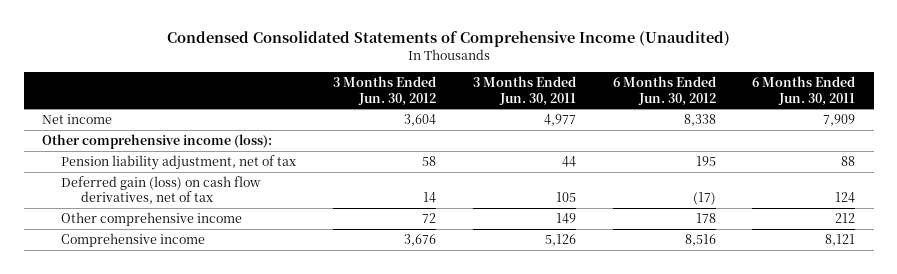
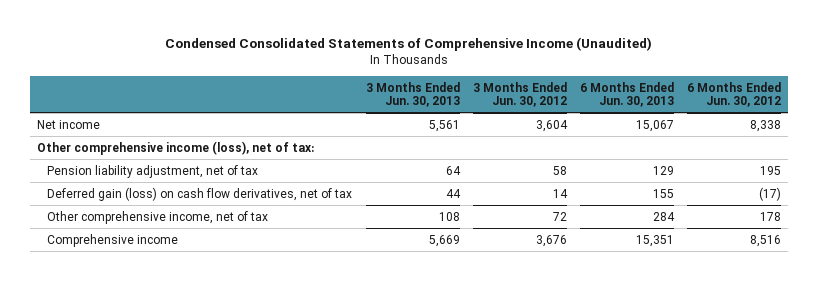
[472,76,576,106] 3 Months Ended Jun. 30, 2011 -> none
[752,76,856,106] 6 Months Ended Jun. 30, 2011 -> none
none -> [365,81,460,108] 3 Months Ended Jun. 30, 2013
none -> [580,81,675,108] 6 Months Ended Jun. 30, 2013
[41,133,272,149] Other comprehensive income (loss): -> [36,140,314,155] Other comprehensive income (loss), net of tax:
[61,211,243,226] Other comprehensive income -> [47,210,269,224] Other comprehensive income, net of tax

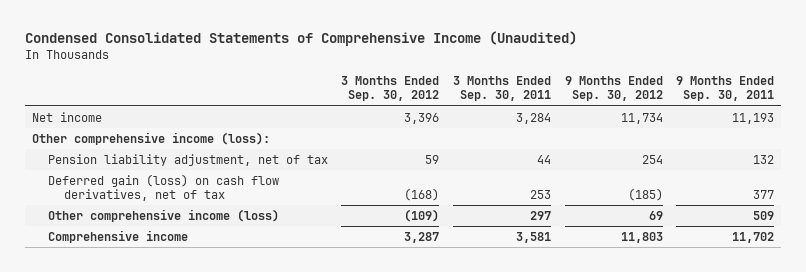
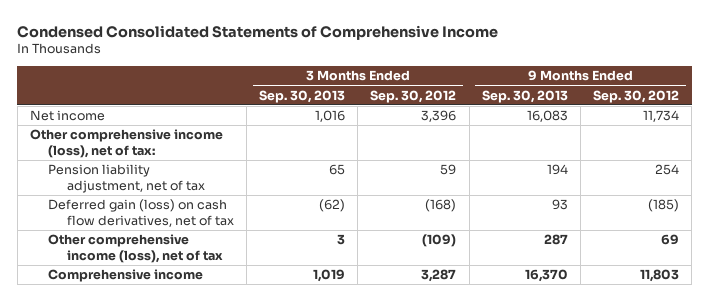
[24,30,577,46] Condensed Consolidated Statements of Comprehensive Income (Unaudited) -> [17,24,499,40] Condensed Consolidated Statements of Comprehensive Income
[453,76,552,102] 3 Months Ended Sep. 30, 2011 -> none
[676,76,775,102] 9 Months Ended Sep. 30, 2011 -> none
none -> [258,89,345,103] Sep. 30, 2013
none -> [481,89,568,103] Sep. 30, 2013
[31,131,270,145] Other comprehensive income (loss): -> [30,129,224,159] Other comprehensive income (loss), net of tax:
[47,208,279,222] Other comprehensive income (loss) -> [48,234,223,264] Other comprehensive income (loss), net of tax

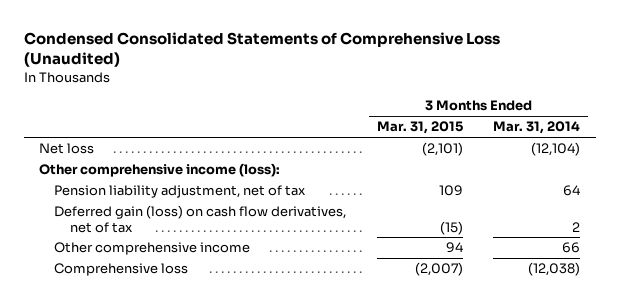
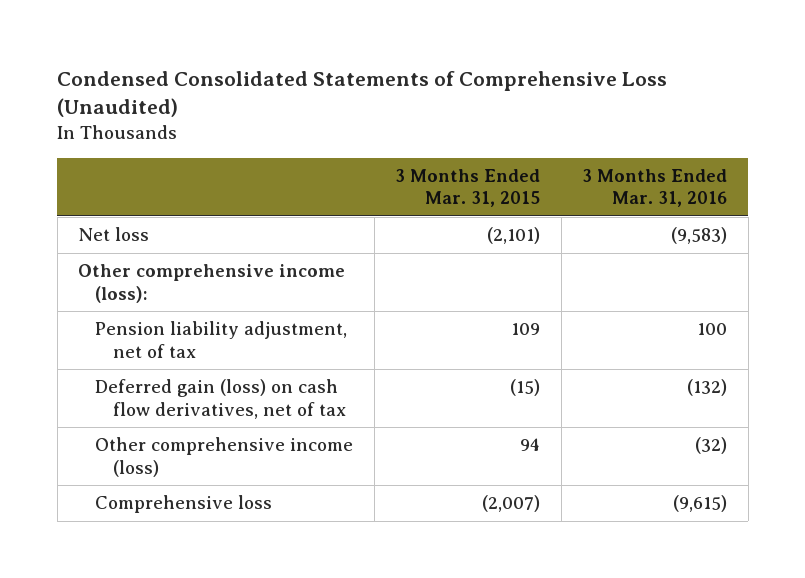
[493,121,581,135] Mar. 31, 2014 -> none
none -> [582,168,728,208] 3 Months Ended Mar. 31, 2016
[54,242,251,256] Other comprehensive income -> [95,437,354,477] Other comprehensive income (loss)

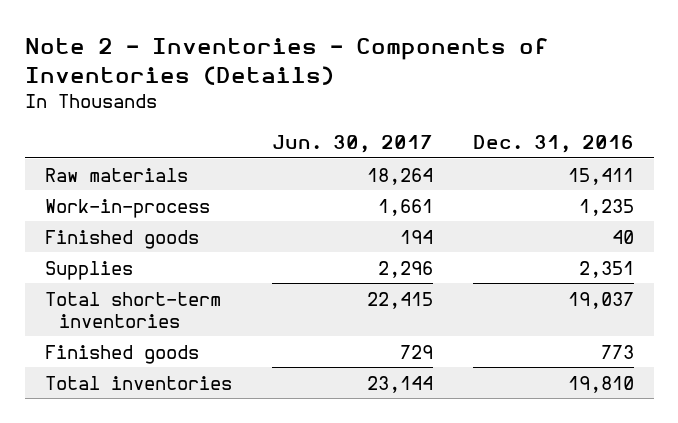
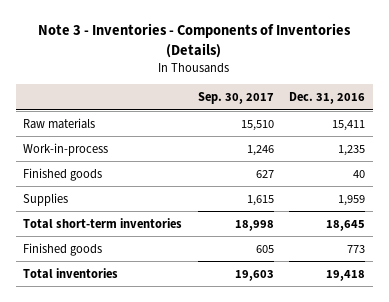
[24,37,549,85] Note 2 - Inventories - Components of Inventories (Details) -> [38,23,352,58] Note 3 - Inventories - Components of Inventories (Details)
[271,135,433,154] Jun. 30, 2017 -> none
none -> [197,92,274,105] Sep. 30, 2017
[578,260,634,278] 2,351 -> [338,194,366,206] 1,959
[567,291,634,309] 19,037 -> [326,219,366,231] 18,645
[567,375,634,393] 19,810 -> [326,269,366,281] 19,418

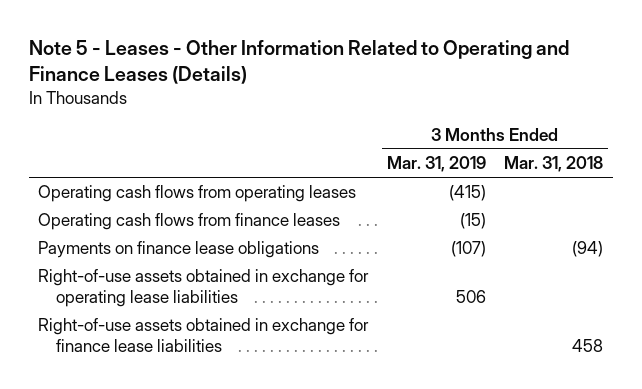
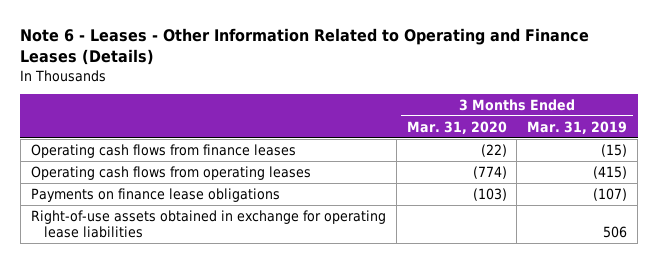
[28,40,569,85] Note 5 - Leases - Other Information Related to Operating and Finance Leases (Details) -> [20,28,590,66] Note 6 - Leases - Other Information Related to Operating and Finance Leases (Details)
[504,156,604,173] Mar. 31, 2018 -> none
none -> [406,120,507,134] Mar. 31, 2020
[38,185,357,203] Operating cash flows from operating leases -> [30,165,311,180] Operating cash flows from operating leases
[38,318,370,352] Right-of-use assets obtained in exchange for finance lease liabilities -> none

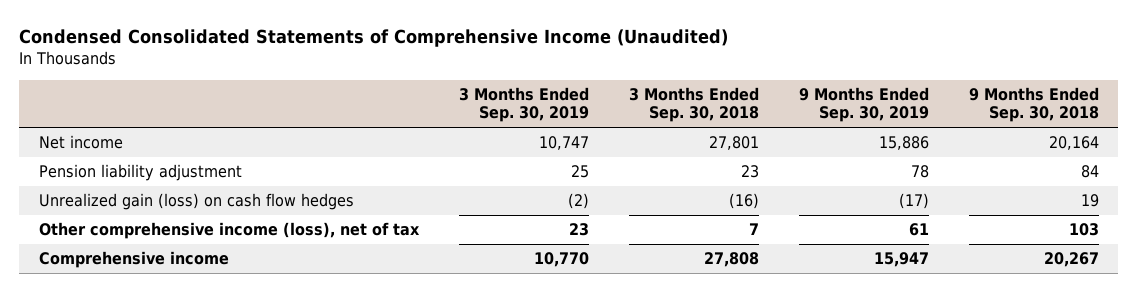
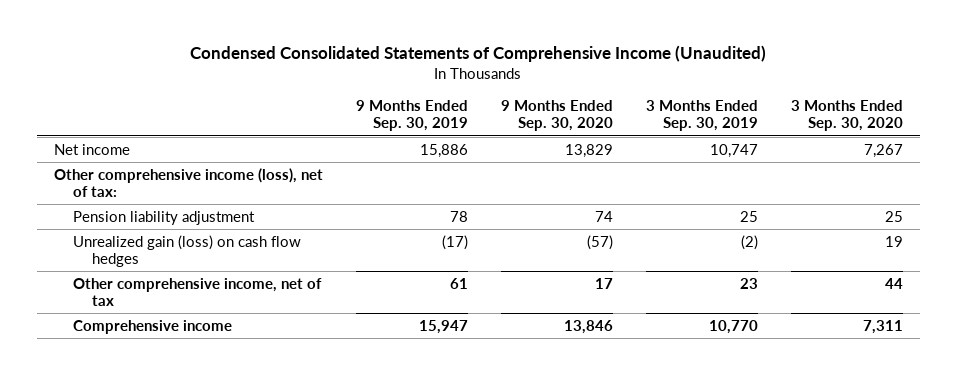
[628,87,759,123] 3 Months Ended Sep. 30, 2018 -> none
[968,87,1099,123] 9 Months Ended Sep. 30, 2018 -> none
none -> [500,100,613,132] 9 Months Ended Sep. 30, 2020
none -> [791,100,904,132] 3 Months Ended Sep. 30, 2020
none -> [53,167,323,197] Other comprehensive income (loss), net of tax:
[38,222,420,240] Other comprehensive income (loss), net of tax -> [72,277,322,306] Other comprehensive income, net of tax

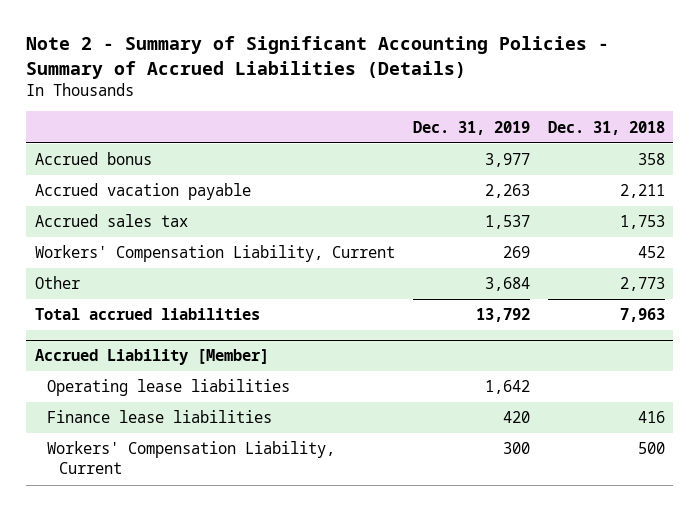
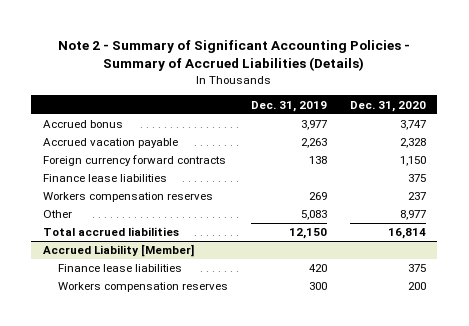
[547,120,665,135] Dec. 31, 2018 -> none
none -> [349,100,426,112] Dec. 31, 2020
[34,214,188,228] Accrued sales tax -> none
none -> [42,155,226,167] Foreign currency forward contracts
none -> [42,174,167,183] Finance lease liabilities
[34,245,395,263] Workers' Compensation Liability, Current -> [42,192,213,203] Workers compensation reserves
[484,277,530,292] 3,684 -> [300,210,327,221] 5,083
[475,308,530,323] 13,792 -> [288,228,327,240] 12,150
[47,379,291,397] Operating lease liabilities -> none
[47,441,336,475] Workers' Compensation Liability, Current -> [57,282,228,293] Workers compensation reserves

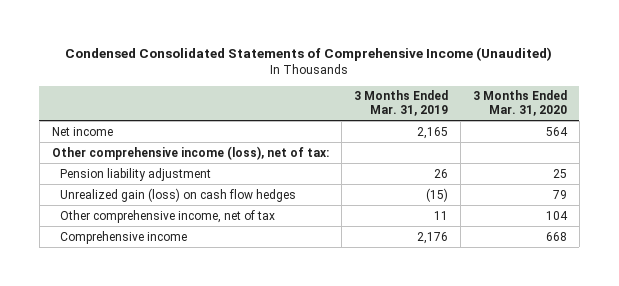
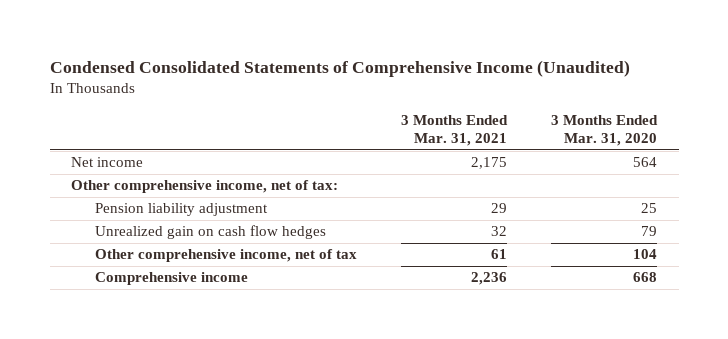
[353,90,448,117] 3 Months Ended Mar. 31, 2019 -> none
none -> [400,114,508,147] 3 Months Ended Mar. 31, 2021
[51,145,329,160] Other comprehensive income (loss), net of tax: -> [71,180,339,194] Other comprehensive income, net of tax:
[60,187,297,202] Unrealized gain (loss) on cash flow hedges -> [95,225,327,240] Unrealized gain on cash flow hedges

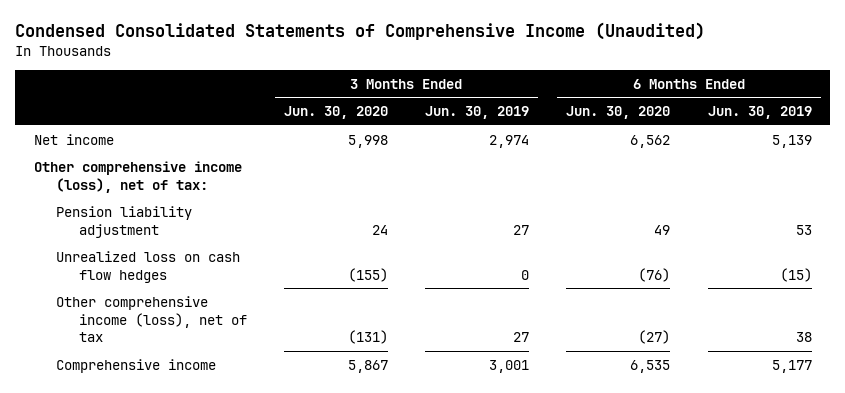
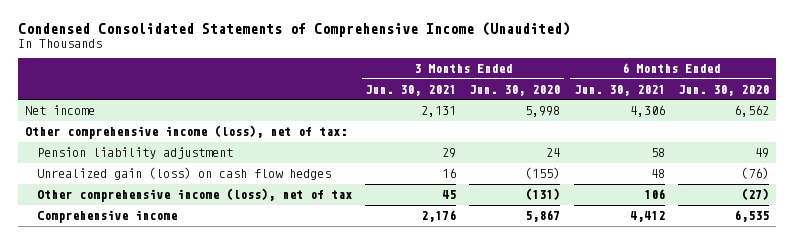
[425,106,530,120] Jun. 30, 2019 -> none
[707,106,812,120] Jun. 30, 2019 -> none
none -> [365,84,457,96] Jun. 30, 2021
none -> [573,84,665,96] Jun. 30, 2021
[56,250,241,283] Unrealized loss on cash flow hedges -> [36,167,331,181] Unrealized gain (loss) on cash flow hedges

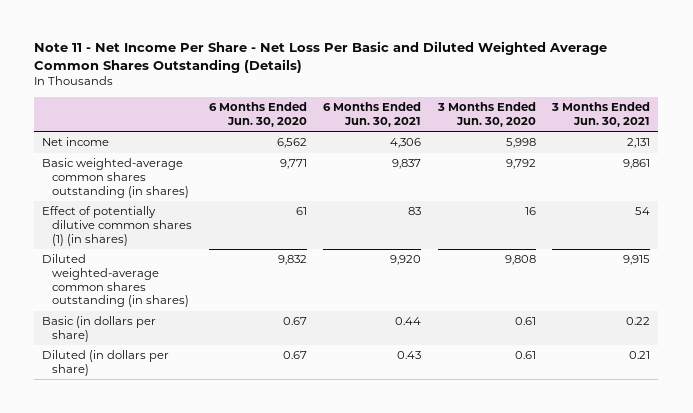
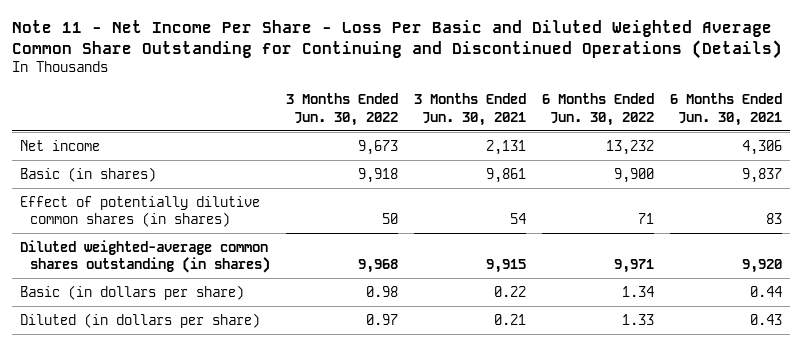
[34,40,608,73] Note 11 - Net Income Per Share - Net Loss Per Basic and Diluted Weighted Average Common Shares Outstanding (Details) -> [11,19,782,59] Note 11 - Net Income Per Share - Loss Per Basic and Diluted Weighted Average Common Share Outstanding for Continuing and Discontinued Operations (Details)
[208,101,307,127] 6 Months Ended Jun. 30, 2020 -> none
[436,101,536,127] 3 Months Ended Jun. 30, 2020 -> none
none -> [285,93,398,126] 3 Months Ended Jun. 30, 2022
none -> [541,93,654,126] 6 Months Ended Jun. 30, 2022
[42,158,190,198] Basic weighted-average common shares outstanding (in shares) -> [19,166,156,182] Basic (in shares)
[42,206,193,246] Effect of potentially dilutive common shares (1) (in shares) -> [19,195,260,227] Effect of potentially dilutive common shares (in shares)

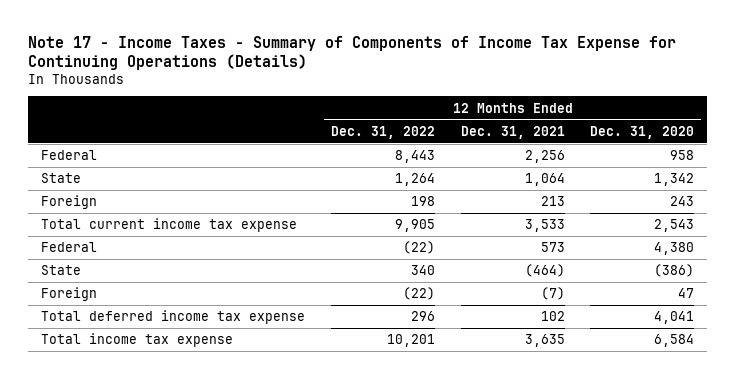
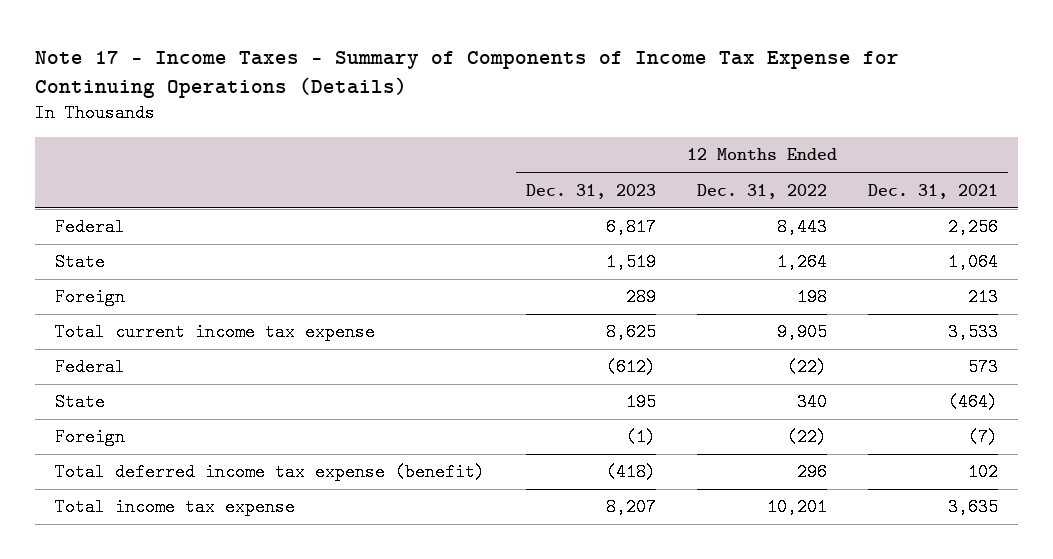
[590,125,695,139] Dec. 31, 2020 -> none
none -> [526,183,657,199] Dec. 31, 2023
[41,310,306,325] Total deferred income tax expense -> [55,463,486,482] Total deferred income tax expense (benefit)

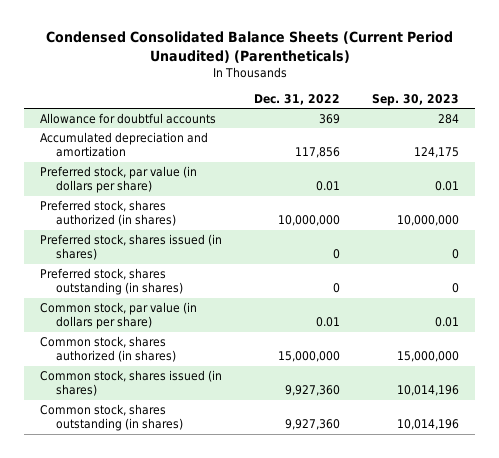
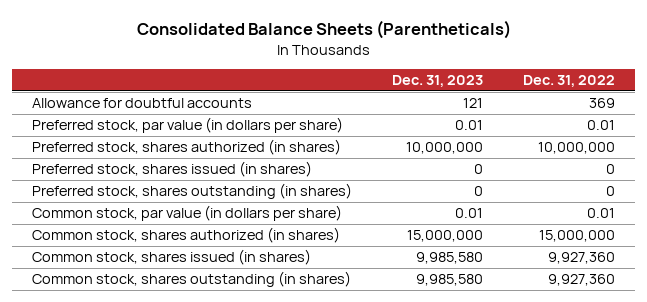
[45,31,453,63] Condensed Consolidated Balance Sheets (Current Period Unaudited) (Parentheticals) -> [136,19,511,39] Consolidated Balance Sheets (Parentheticals)
[372,93,460,106] Sep. 30, 2023 -> none
none -> [392,75,484,88] Dec. 31, 2023
[40,132,209,158] Accumulated depreciation and amortization -> none

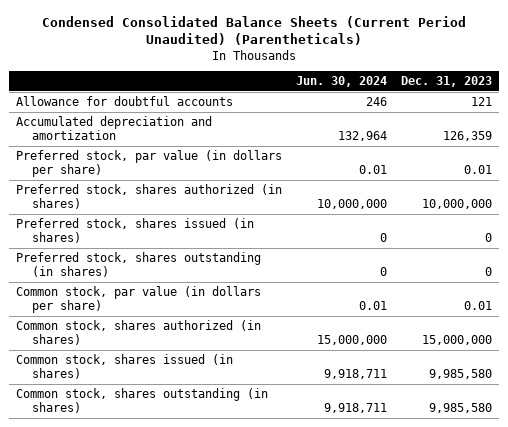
[136,19,511,39] Consolidated Balance Sheets (Parentheticals) -> [42,15,467,46] Condensed Consolidated Balance Sheets (Current Period Unaudited) (Parentheticals)
[522,75,615,88] Dec. 31, 2022 -> none
none -> [296,76,388,88] Jun. 30, 2024
none -> [16,116,213,141] Accumulated depreciation and amortization

